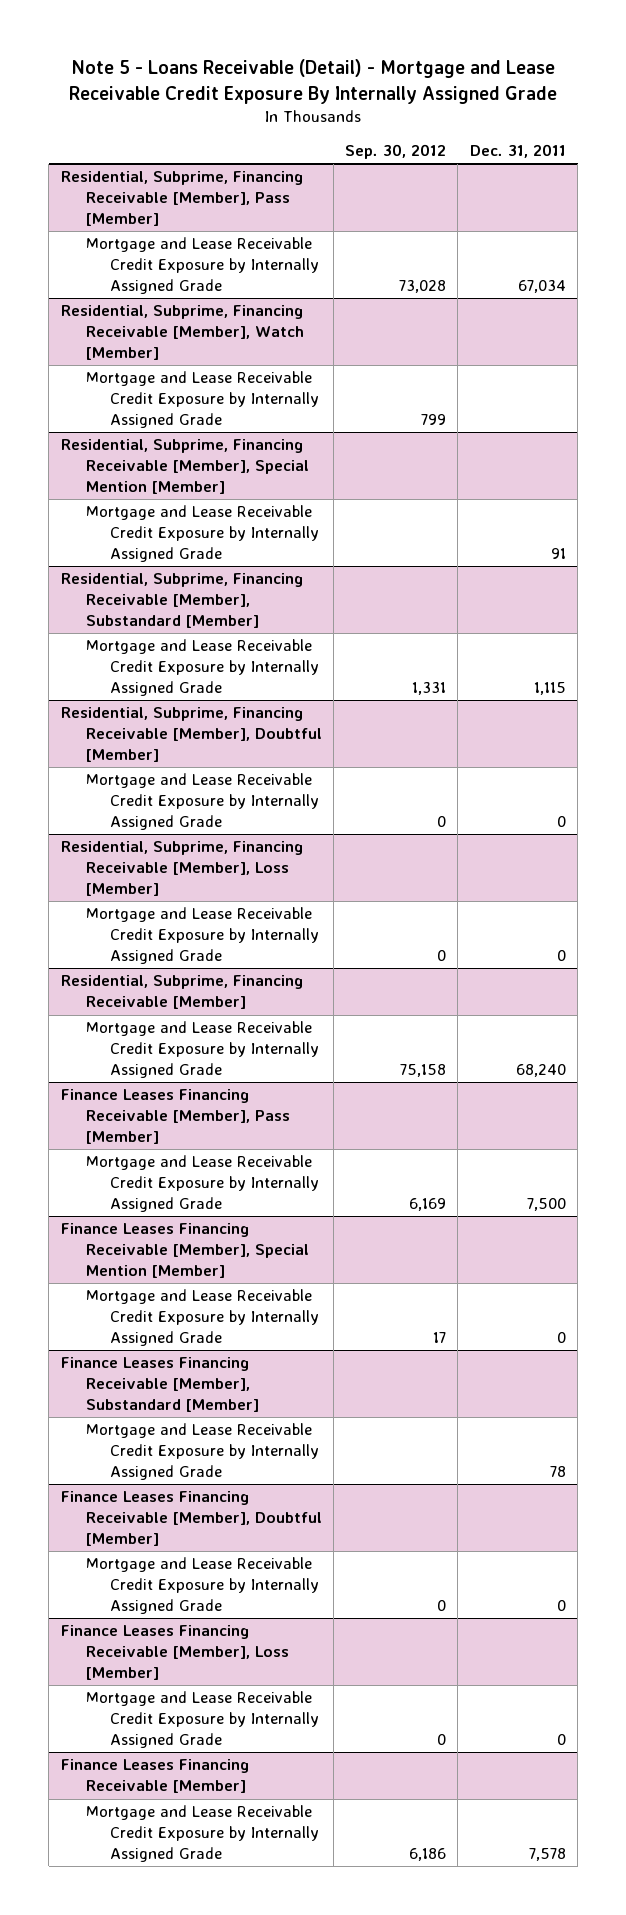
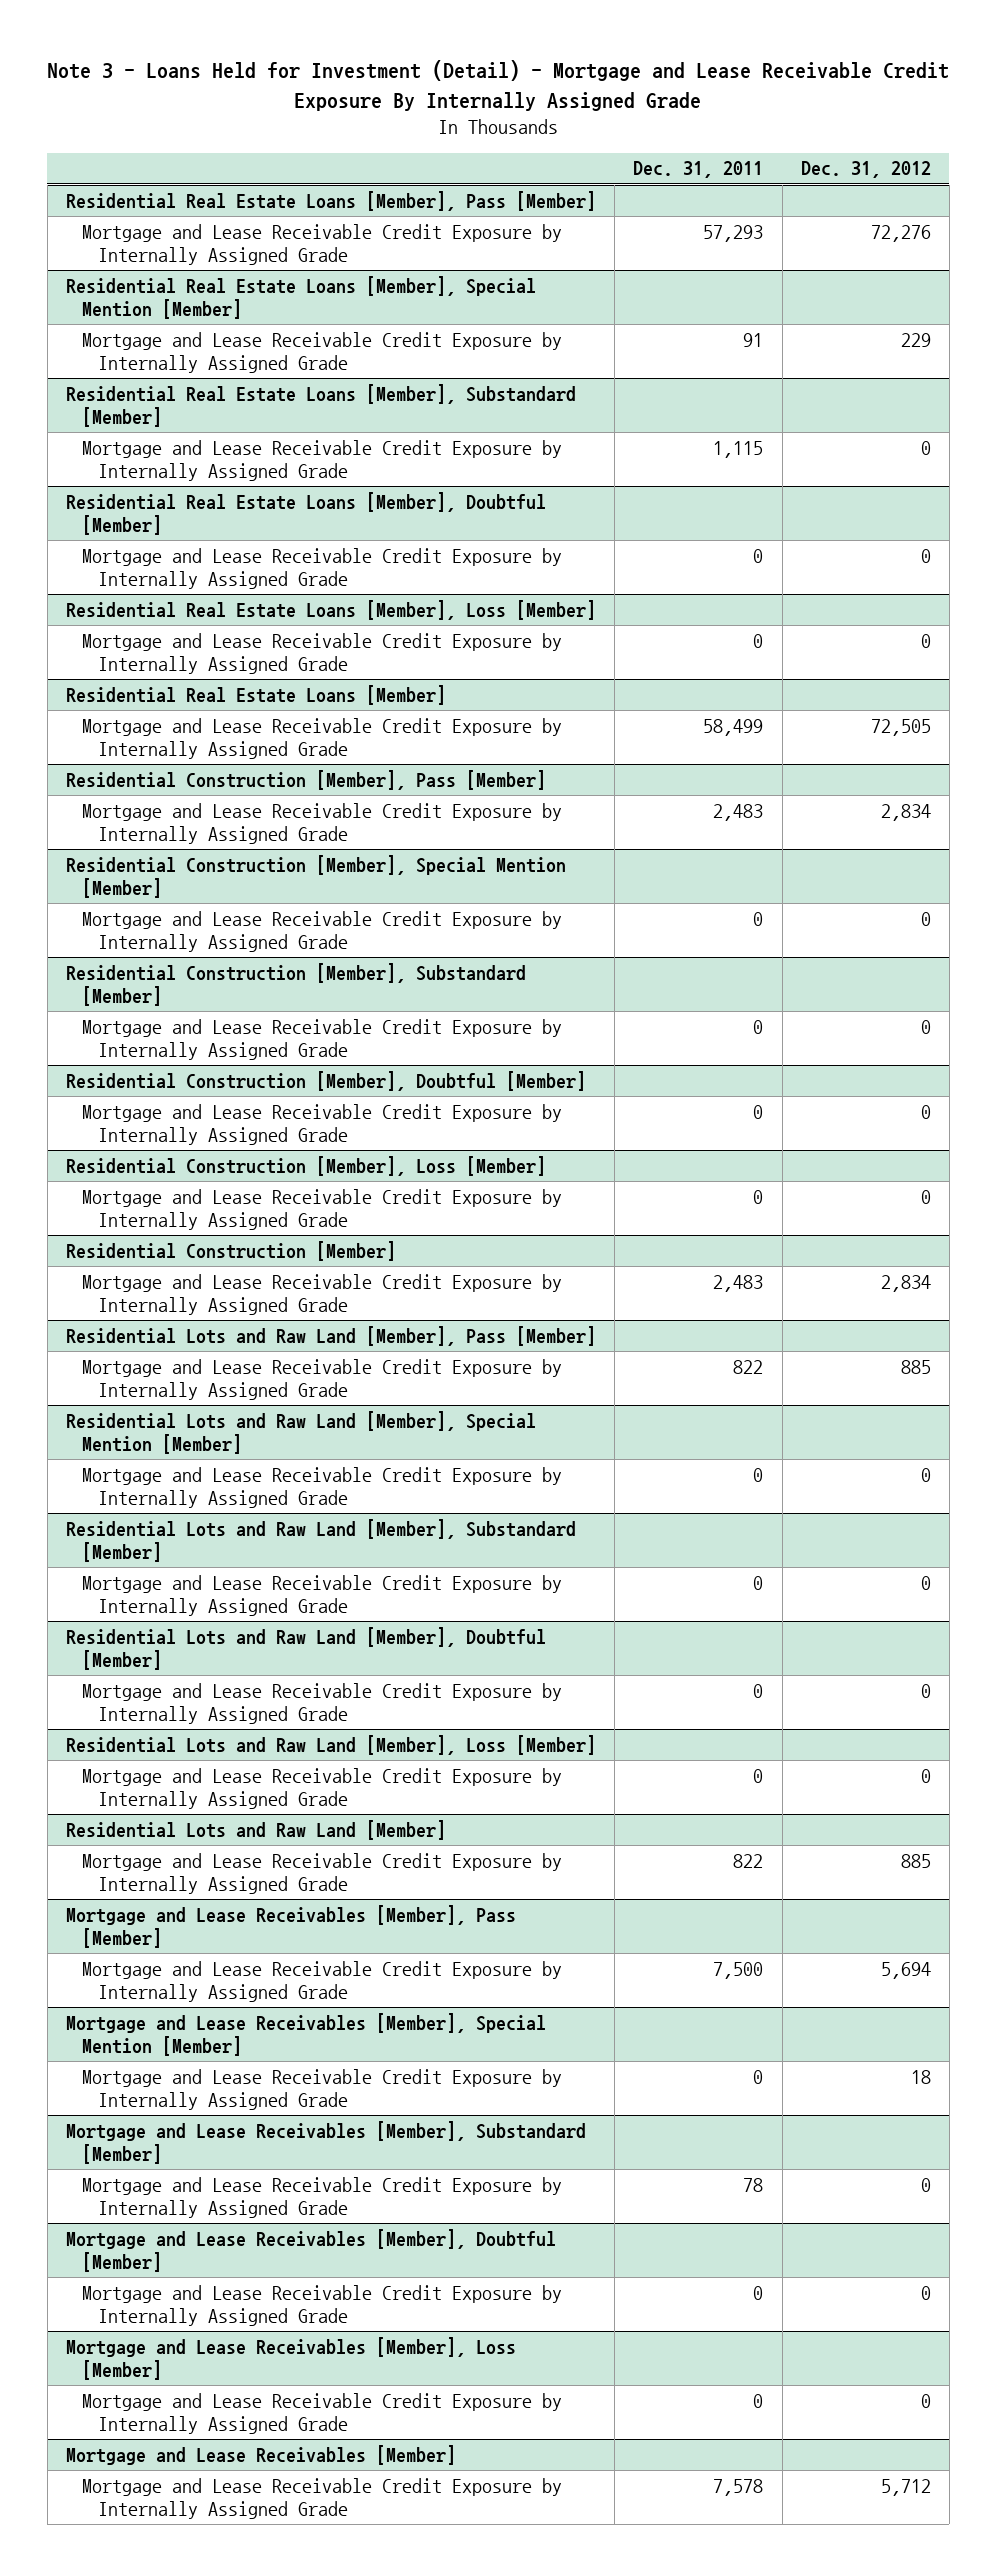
[69,59,558,104] Note 5 - Loans Receivable (Detail) - Mortgage and Lease Receivable Credit Exposure By Internally Assigned Grade -> [47,60,950,112] Note 3 - Loans Held for Investment (Detail) - Mortgage and Lease Receivable Credit Exposure By Internally Assigned Grade
[345,144,447,160] Sep. 30, 2012 -> none
none -> [800,161,931,179] Dec. 31, 2012
[60,171,303,227] Residential, Subprime, Financing Receivable [Member], Pass [Member] -> none
[60,305,304,361] Residential, Subprime, Financing Receivable [Member], Watch [Member] -> none
[85,371,320,429] Mortgage and Lease Receivable Credit Exposure by Internally Assigned Grade -> none
[60,439,309,495] Residential, Subprime, Financing Receivable [Member], Special Mention [Member] -> none
none -> [66,190,597,211] Residential Real Estate Loans [Member], Pass [Member]
[517,280,566,294] 67,034 -> [703,224,764,242] 57,293
none -> [66,275,537,319] Residential Real Estate Loans [Member], Special Mention [Member]
[60,573,303,629] Residential, Subprime, Financing Receivable [Member], Substandard [Member] -> none
none -> [66,383,577,427] Residential Real Estate Loans [Member], Substandard [Member]
[60,707,322,763] Residential, Subprime, Financing Receivable [Member], Doubtful [Member] -> none
none -> [66,491,547,535] Residential Real Estate Loans [Member], Doubtful [Member]
[60,841,303,897] Residential, Subprime, Financing Receivable [Member], Loss [Member] -> none
none -> [66,599,597,620] Residential Real Estate Loans [Member], Loss [Member]
[60,975,303,1010] Residential, Subprime, Financing Receivable [Member] -> none
[60,1089,290,1145] Finance Leases Financing Receivable [Member], Pass [Member] -> none
none -> [66,684,447,705] Residential Real Estate Loans [Member]
[515,1064,566,1078] 68,240 -> [703,718,764,736] 58,499
none -> [66,769,547,790] Residential Construction [Member], Pass [Member]
none -> [82,802,563,844] Mortgage and Lease Receivable Credit Exposure by Internally Assigned Grade
none -> [66,854,567,898] Residential Construction [Member], Special Mention [Member]
none -> [82,910,563,952] Mortgage and Lease Receivable Credit Exposure by Internally Assigned Grade
none -> [66,962,527,1006] Residential Construction [Member], Substandard [Member]
none -> [82,1018,563,1060] Mortgage and Lease Receivable Credit Exposure by Internally Assigned Grade
none -> [66,1070,587,1091] Residential Construction [Member], Doubtful [Member]
none -> [82,1103,563,1145] Mortgage and Lease Receivable Credit Exposure by Internally Assigned Grade
none -> [66,1155,547,1176] Residential Construction [Member], Loss [Member]
none -> [82,1188,563,1230] Mortgage and Lease Receivable Credit Exposure by Internally Assigned Grade
none -> [66,1240,397,1261] Residential Construction [Member]
none -> [82,1273,563,1315] Mortgage and Lease Receivable Credit Exposure by Internally Assigned Grade
none -> [66,1325,597,1346] Residential Lots and Raw Land [Member], Pass [Member]
none -> [82,1358,563,1400] Mortgage and Lease Receivable Credit Exposure by Internally Assigned Grade
none -> [66,1410,537,1454] Residential Lots and Raw Land [Member], Special Mention [Member]
none -> [82,1466,563,1508] Mortgage and Lease Receivable Credit Exposure by Internally Assigned Grade
none -> [66,1518,577,1562] Residential Lots and Raw Land [Member], Substandard [Member]
none -> [82,1574,563,1616] Mortgage and Lease Receivable Credit Exposure by Internally Assigned Grade
none -> [66,1626,547,1670] Residential Lots and Raw Land [Member], Doubtful [Member]
none -> [82,1682,563,1724] Mortgage and Lease Receivable Credit Exposure by Internally Assigned Grade
none -> [66,1734,597,1755] Residential Lots and Raw Land [Member], Loss [Member]
none -> [82,1767,563,1809] Mortgage and Lease Receivable Credit Exposure by Internally Assigned Grade
none -> [66,1819,447,1840] Residential Lots and Raw Land [Member]
none -> [82,1852,563,1894] Mortgage and Lease Receivable Credit Exposure by Internally Assigned Grade
none -> [66,1904,517,1948] Mortgage and Lease Receivables [Member], Pass [Member]
[60,1223,309,1279] Finance Leases Financing Receivable [Member], Special Mention [Member] -> none
none -> [66,2012,547,2056] Mortgage and Lease Receivables [Member], Special Mention [Member]
[60,1357,259,1413] Finance Leases Financing Receivable [Member], Substandard [Member] -> none
none -> [66,2120,587,2164] Mortgage and Lease Receivables [Member], Substandard [Member]
[60,1491,322,1547] Finance Leases Financing Receivable [Member], Doubtful [Member] -> none
none -> [66,2228,557,2272] Mortgage and Lease Receivables [Member], Doubtful [Member]
[60,1625,289,1681] Finance Leases Financing Receivable [Member], Loss [Member] -> none
none -> [66,2336,517,2380] Mortgage and Lease Receivables [Member], Loss [Member]
[60,1759,249,1794] Finance Leases Financing Receivable [Member] -> none
none -> [66,2444,457,2465] Mortgage and Lease Receivables [Member]

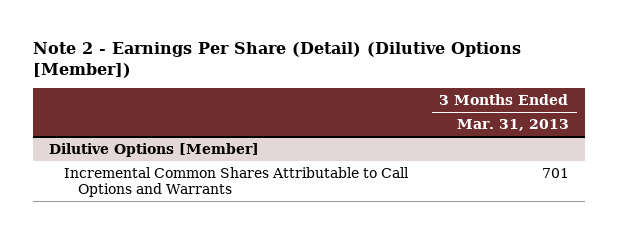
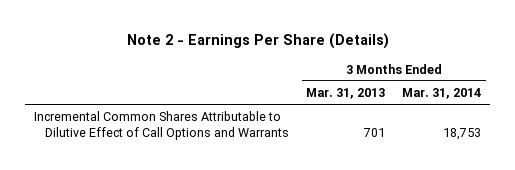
[32,41,521,78] Note 2 - Earnings Per Share (Detail) (Dilutive Options [Member]) -> [126,32,389,49] Note 2 - Earnings Per Share (Details)
none -> [402,88,482,100] Mar. 31, 2014
[48,142,259,157] Dilutive Options [Member] -> none
[63,166,409,197] Incremental Common Shares Attributable to Call Options and Warrants -> [33,111,290,141] Incremental Common Shares Attributable to Dilutive Effect of Call Options and Warrants

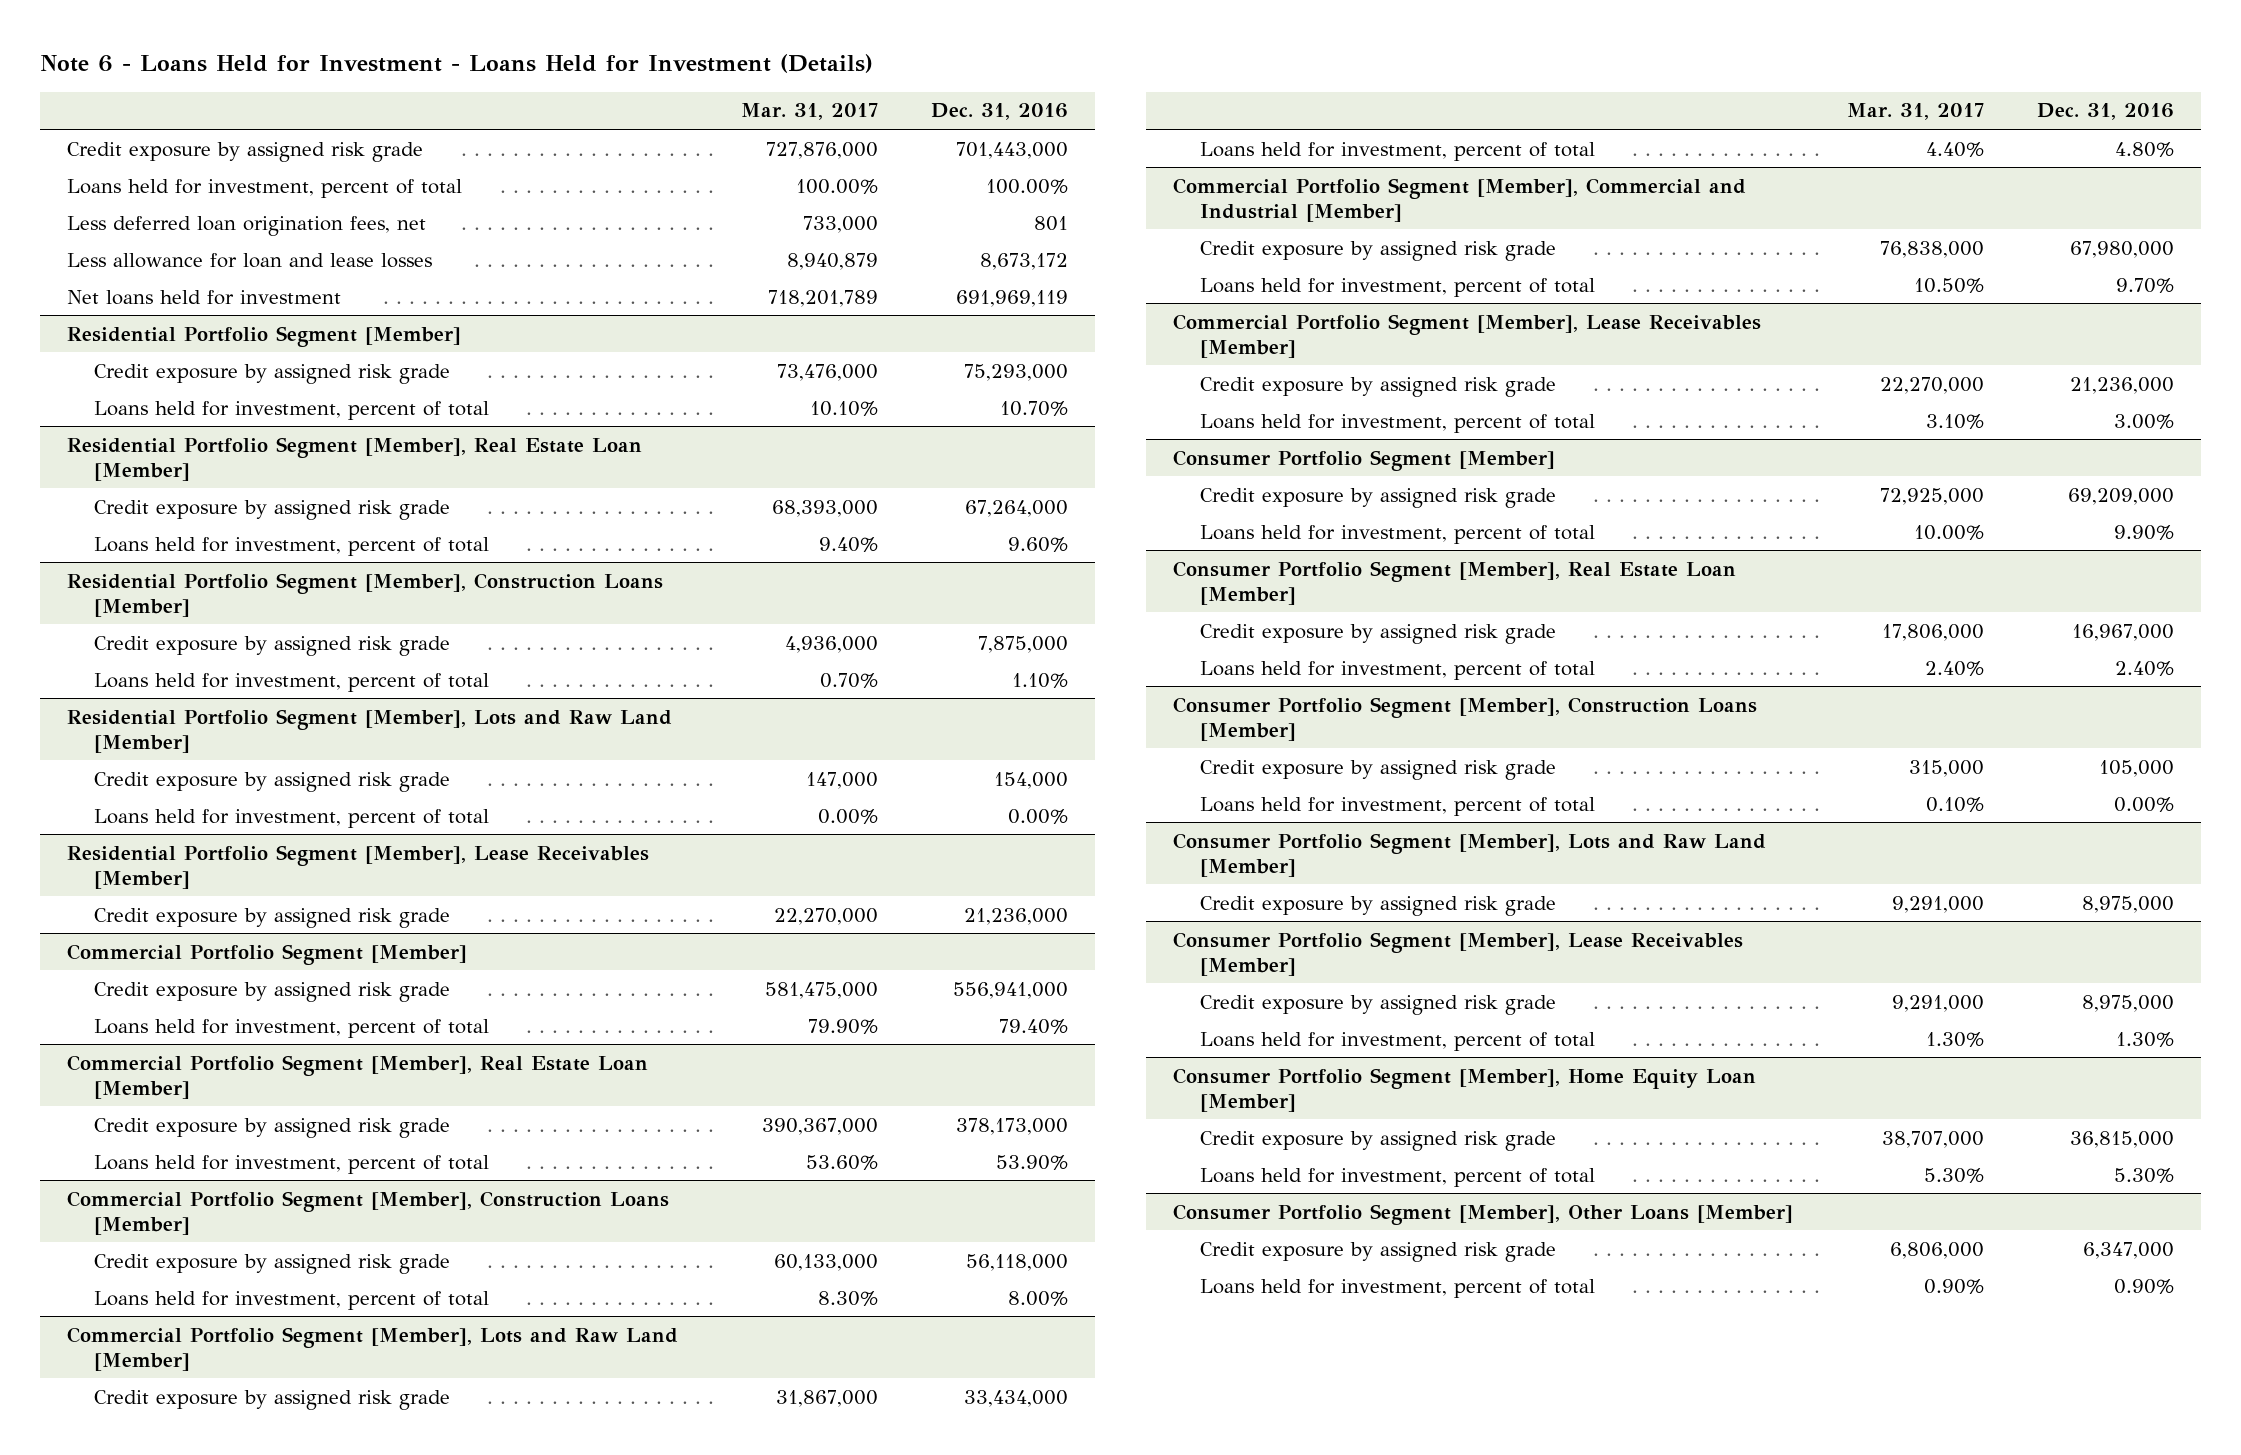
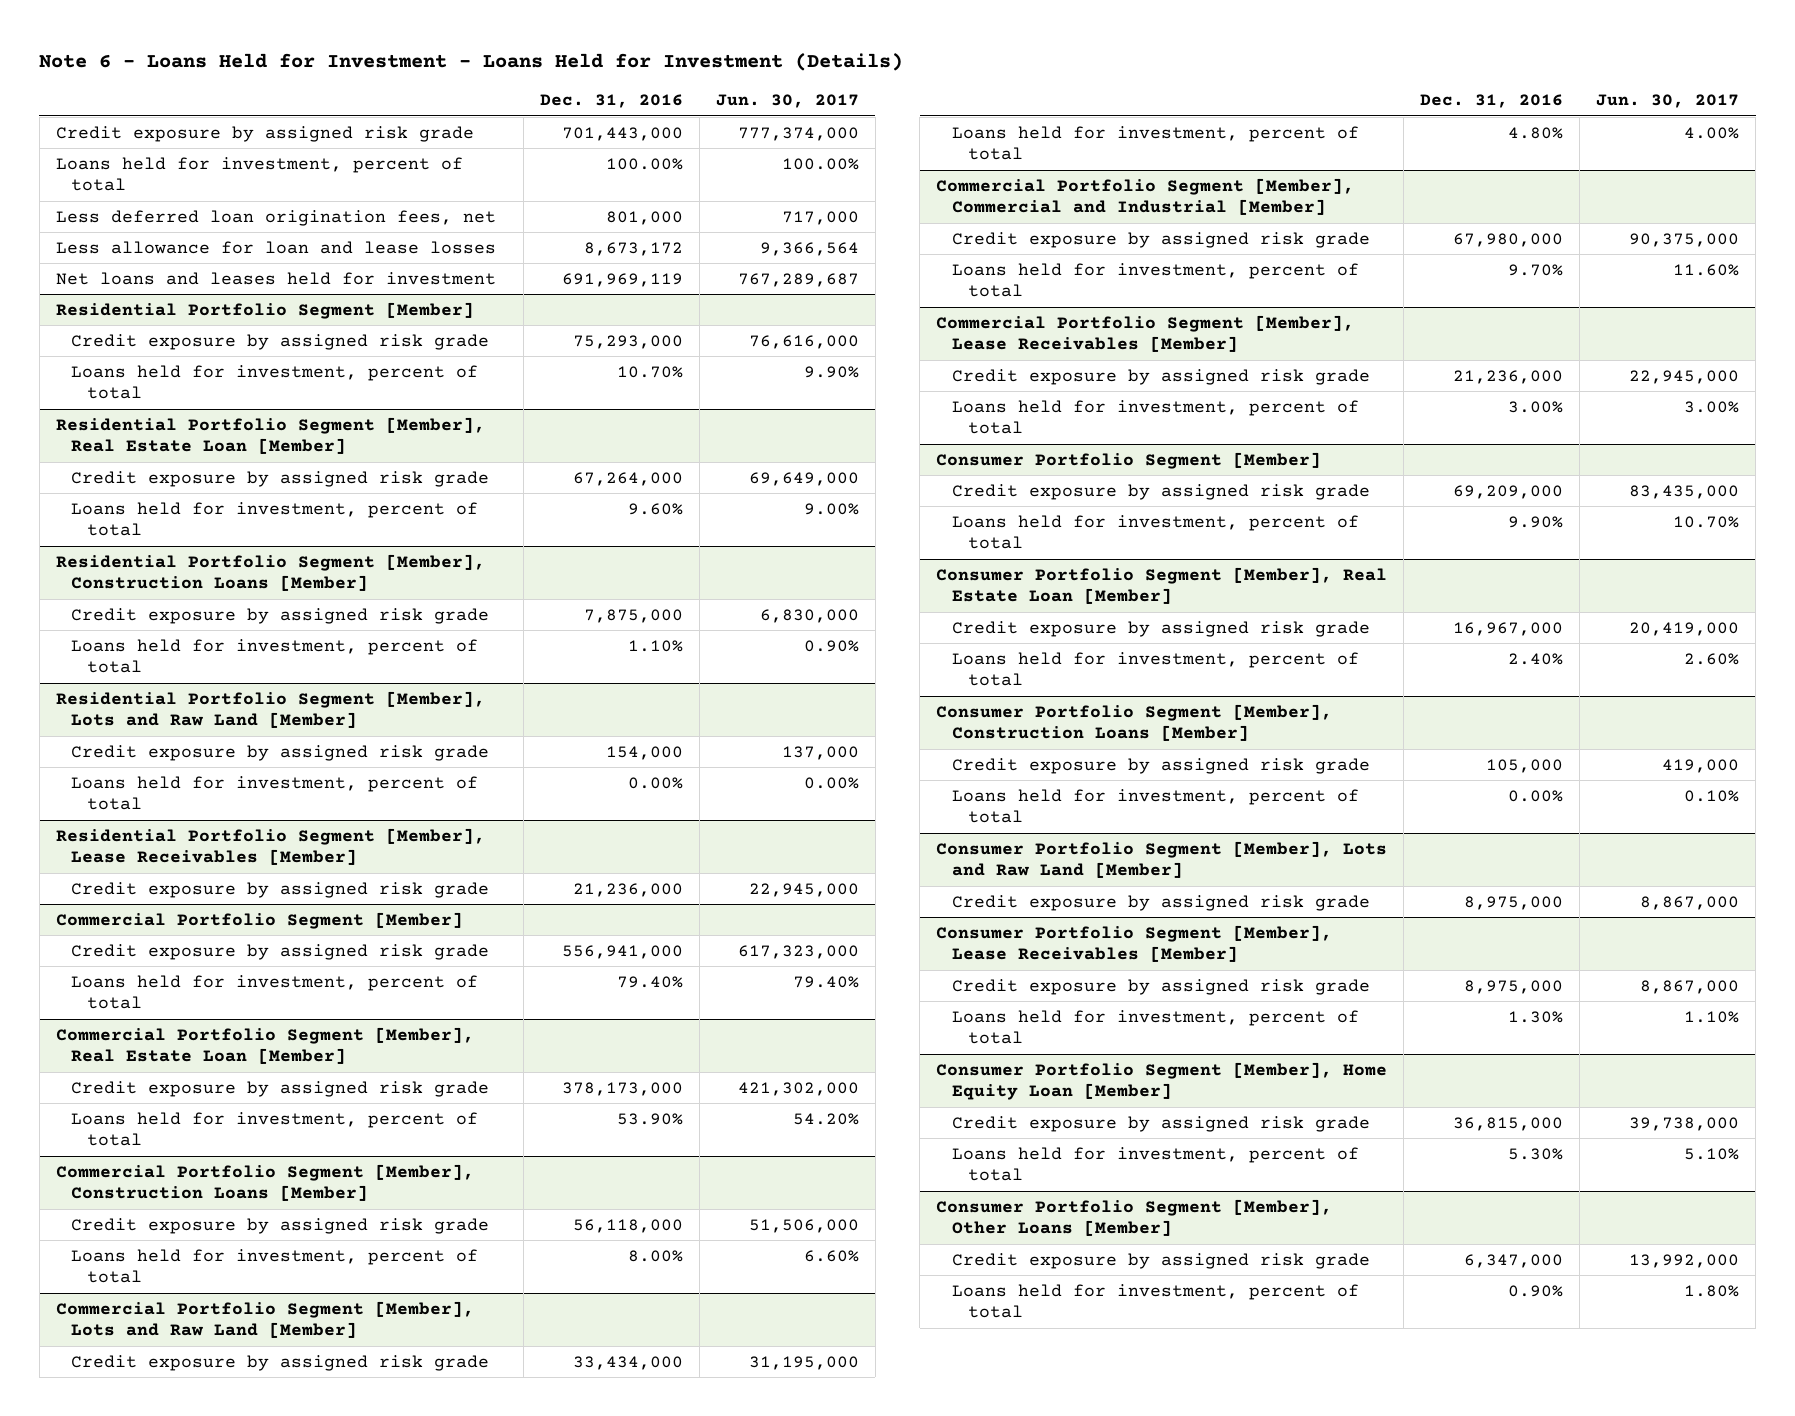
[740,103,878,121] Mar. 31, 2017 -> none
none -> [715,94,859,109] Jun. 30, 2017
[1034,215,1069,231] 801 -> [605,210,683,225] 801,000
[66,289,341,305] Net loans held for investment -> [55,271,496,285] Net loans and leases held for investment

